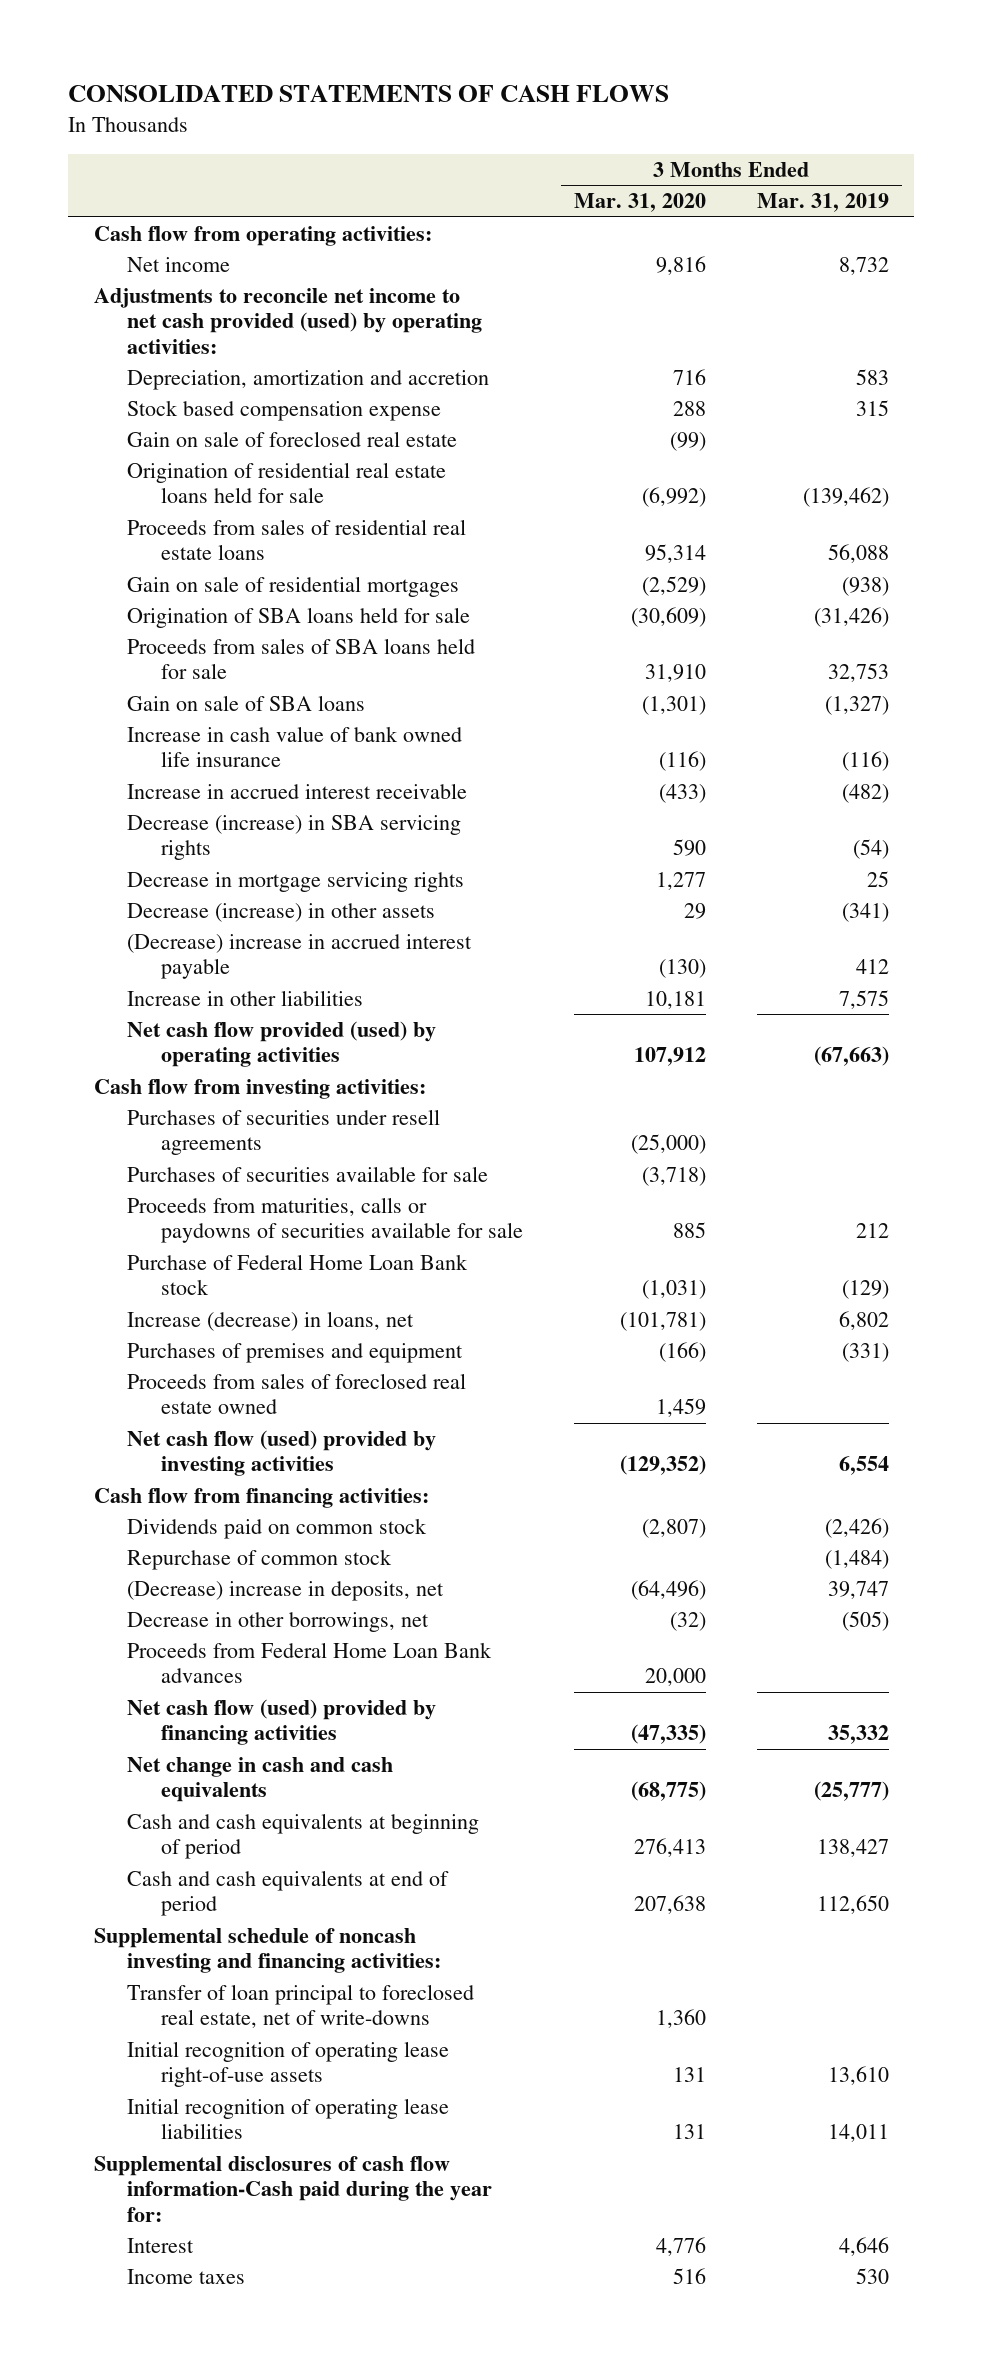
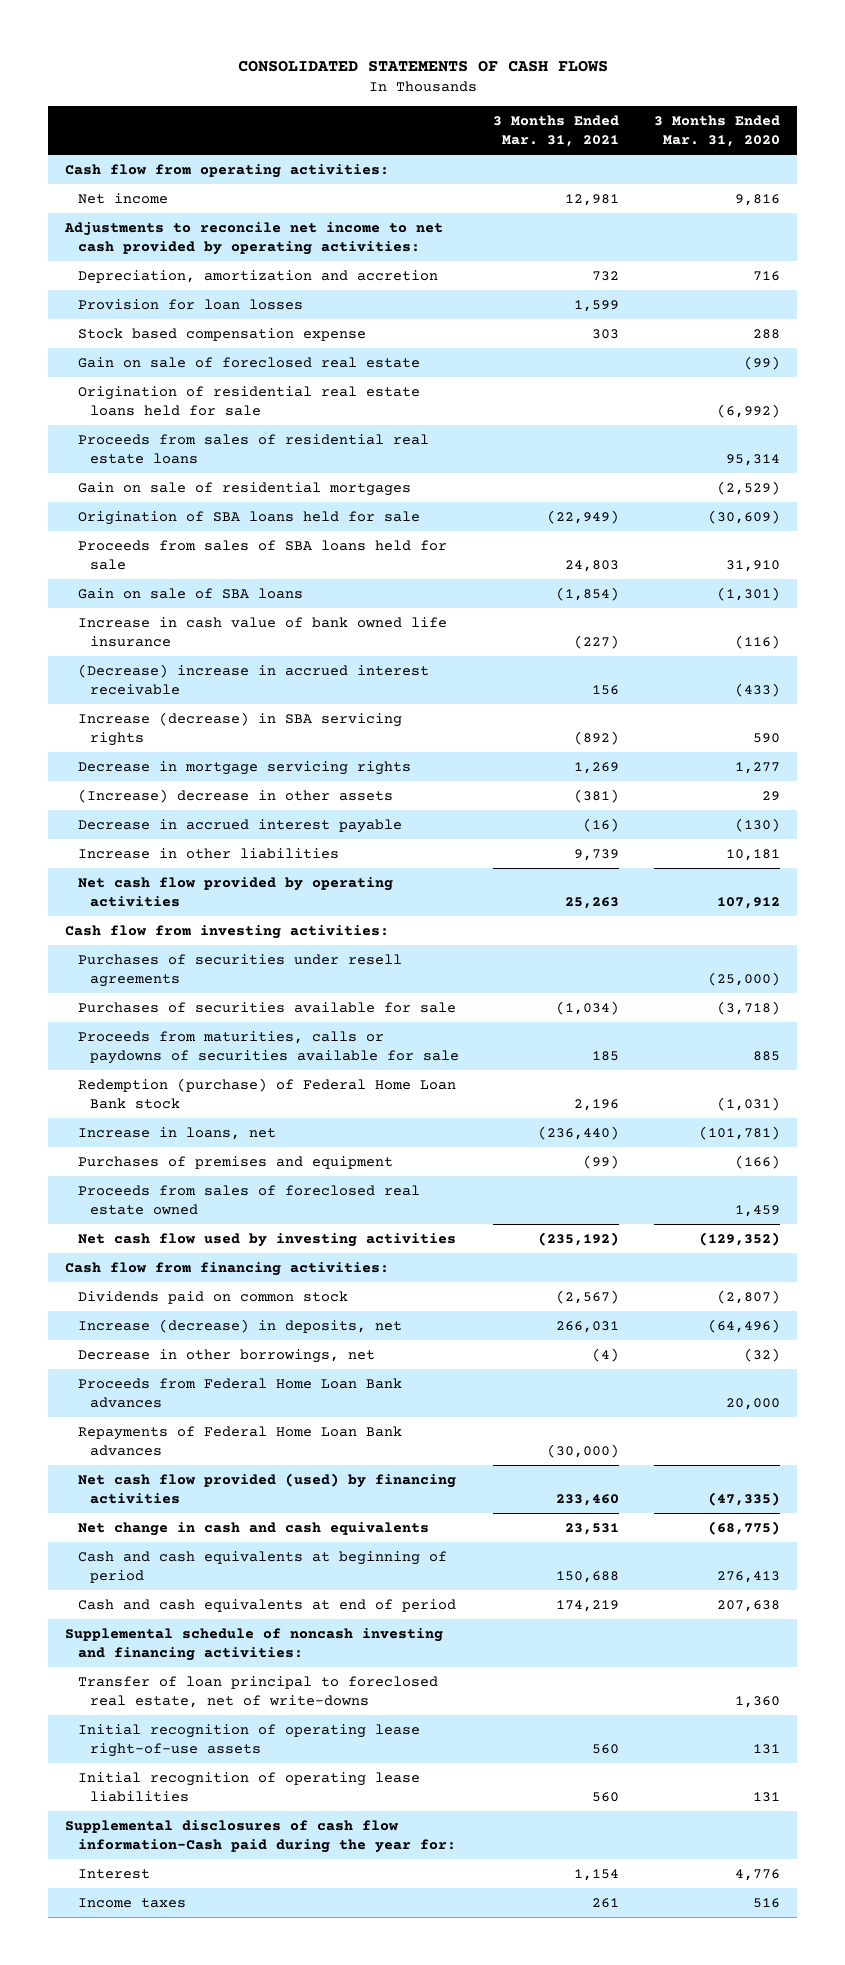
[756,193,889,213] Mar. 31, 2019 -> none
none -> [493,115,620,147] 3 Months Ended Mar. 31, 2021
[93,287,483,354] Adjustments to reconcile net income to net cash provided (used) by operating activities: -> [64,222,444,255] Adjustments to reconcile net income to net cash provided by operating activities:
none -> [77,299,303,311] Provision for loan losses
[127,782,468,799] Increase in accrued interest receivable -> [77,664,429,695] (Decrease) increase in accrued interest receivable
[127,814,462,861] Decrease (increase) in SBA servicing rights -> [77,712,402,746] Increase (decrease) in SBA servicing rights
[127,902,436,922] Decrease (increase) in other assets -> [77,789,393,804] (Increase) decrease in other assets
[127,933,473,980] (Decrease) increase in accrued interest payable -> [77,819,402,834] Decrease in accrued interest payable
[127,1020,437,1068] Net cash flow provided (used) by operating activities -> [77,877,393,907] Net cash flow provided by operating activities
[127,1253,469,1296] Purchase of Federal Home Loan Bank stock -> [77,1078,456,1109] Redemption (purchase) of Federal Home Loan Bank stock
[127,1310,415,1331] Increase (decrease) in loans, net -> [77,1127,276,1141] Increase in loans, net
[127,1429,437,1477] Net cash flow (used) provided by investing activities -> [77,1233,456,1248] Net cash flow used by investing activities
[127,1548,393,1570] Repurchase of common stock -> none
[127,1580,445,1601] (Decrease) increase in deposits, net -> [77,1319,402,1334] Increase (decrease) in deposits, net
none -> [77,1426,402,1456] Repayments of Federal Home Loan Bank advances
[127,1698,437,1746] Net cash flow (used) provided by financing activities -> [77,1473,456,1504] Net cash flow provided (used) by financing activities

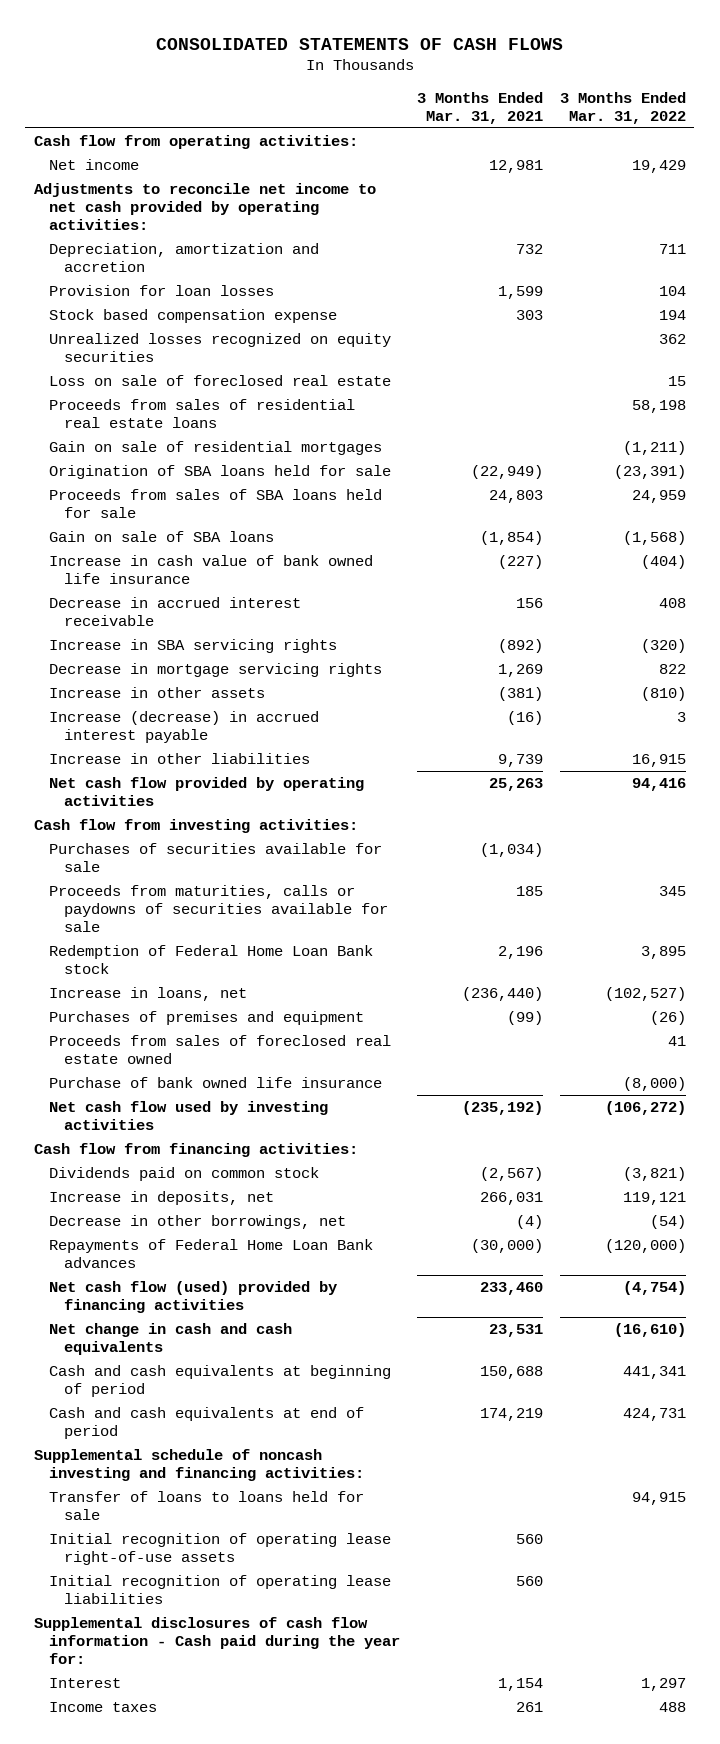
[653,115,780,147] 3 Months Ended Mar. 31, 2020 -> none
none -> [559,91,686,124] 3 Months Ended Mar. 31, 2022
[77,386,420,416] Origination of residential real estate loans held for sale -> none
none -> [49,332,392,362] Unrealized losses recognized on equity securities
[77,357,420,369] Gain on sale of foreclosed real estate -> [49,374,392,386] Loss on sale of foreclosed real estate
[77,664,429,695] (Decrease) increase in accrued interest receivable -> [49,596,302,626] Decrease in accrued interest receivable
[77,712,402,746] Increase (decrease) in SBA servicing rights -> [49,638,338,653] Increase in SBA servicing rights
[77,789,393,804] (Increase) decrease in other assets -> [49,686,266,698] Increase in other assets
[77,819,402,834] Decrease in accrued interest payable -> [49,710,320,743] Increase (decrease) in accrued interest payable
[77,954,402,987] Purchases of securities under resell agreements -> none
[77,1078,456,1109] Redemption (purchase) of Federal Home Loan Bank stock -> [49,944,374,974] Redemption of Federal Home Loan Bank stock
none -> [49,1076,383,1088] Purchase of bank owned life insurance
[77,1319,402,1334] Increase (decrease) in deposits, net -> [49,1190,275,1205] Increase in deposits, net
[77,1378,402,1408] Proceeds from Federal Home Loan Bank advances -> none
[77,1473,456,1504] Net cash flow provided (used) by financing activities -> [49,1280,338,1313] Net cash flow (used) provided by financing activities
[77,1676,438,1708] Transfer of loan principal to foreclosed real estate, net of write-downs -> none
none -> [49,1490,365,1520] Transfer of loans to loans held for sale
[65,1820,456,1853] Supplemental disclosures of cash flow information-Cash paid during the year for: -> [33,1616,401,1664] Supplemental disclosures of cash flow information - Cash paid during the year for:

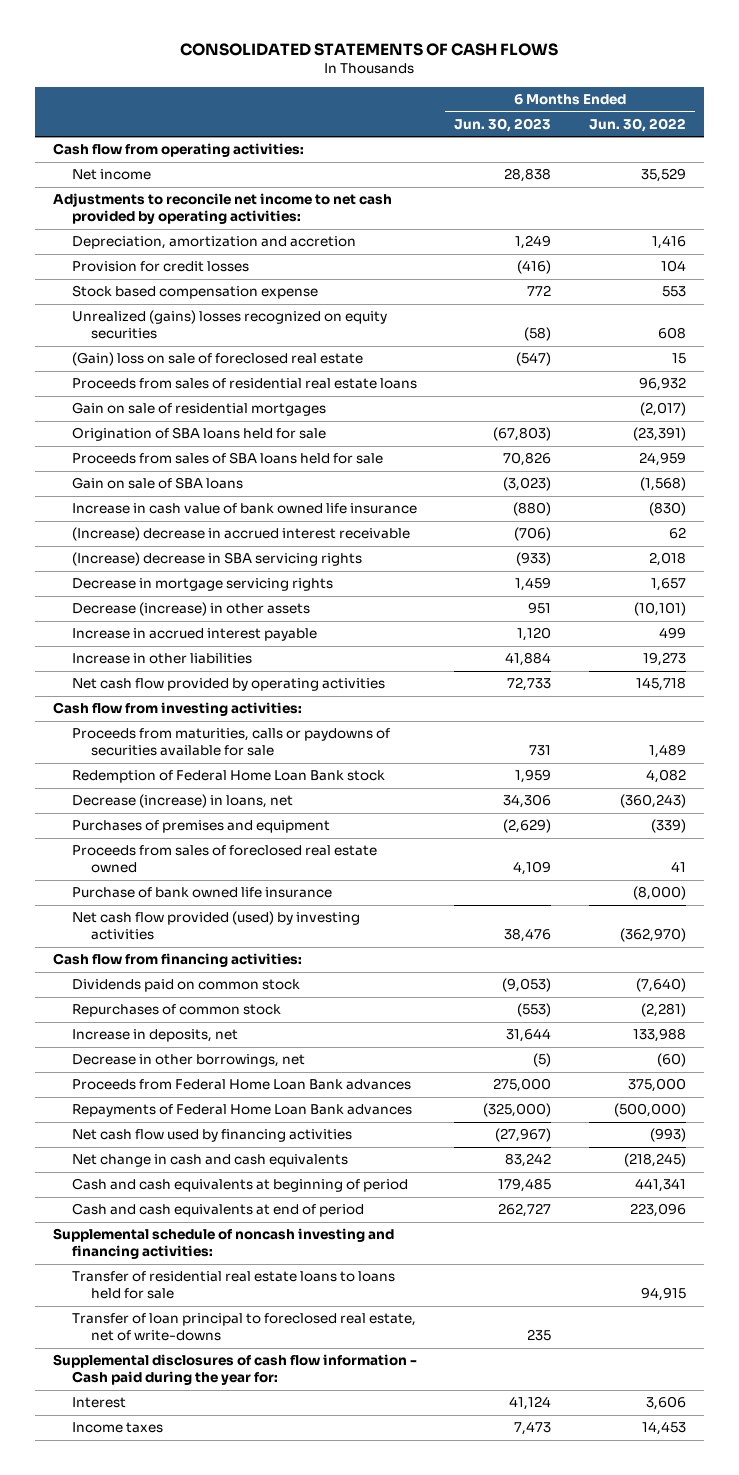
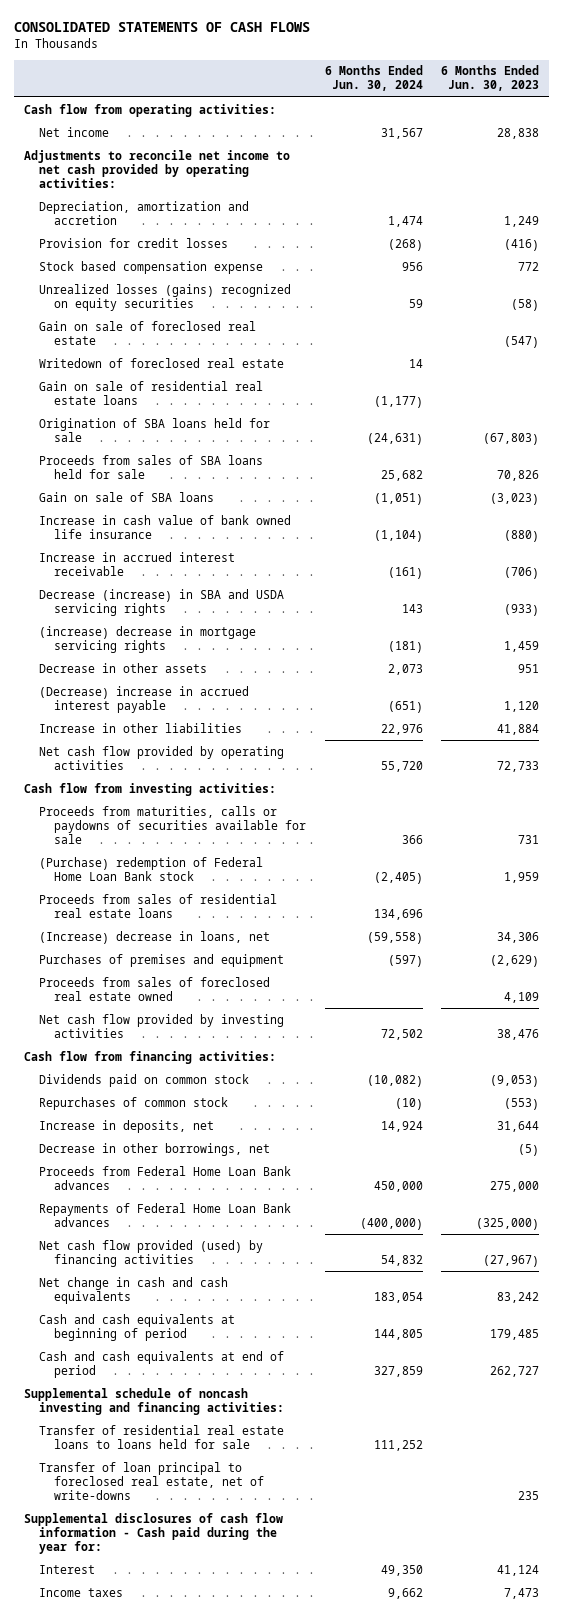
[588,117,686,132] Jun. 30, 2022 -> none
none -> [324,65,423,92] 6 Months Ended Jun. 30, 2024
[72,310,388,340] Unrealized (gains) losses recognized on equity securities -> [38,283,291,311] Unrealized losses (gains) recognized on equity securities
[72,352,364,367] (Gain) loss on sale of foreclosed real estate -> [38,320,256,345] Gain on sale of foreclosed real estate
none -> [38,357,284,368] Writedown of foreclosed real estate
[72,402,327,417] Gain on sale of residential mortgages -> [38,380,263,405] Gain on sale of residential real estate loans
[72,527,411,542] (Increase) decrease in accrued interest receivable -> [38,551,235,576] Increase in accrued interest receivable
[72,552,363,567] (Increase) decrease in SBA servicing rights -> [38,588,284,616] Decrease (increase) in SBA and USDA servicing rights
[72,578,334,592] Decrease in mortgage servicing rights -> [38,625,256,653] (increase) decrease in mortgage servicing rights
[72,602,311,617] Decrease (increase) in other assets -> [38,662,207,673] Decrease in other assets
[72,628,318,642] Increase in accrued interest payable -> [38,685,249,713] (Decrease) increase in accrued interest payable
[72,770,386,784] Redemption of Federal Home Loan Bank stock -> [38,856,263,881] (Purchase) redemption of Federal Home Loan Bank stock
[72,378,418,390] Proceeds from sales of residential real estate loans -> [38,893,277,918] Proceeds from sales of residential real estate loans
[72,794,294,809] Decrease (increase) in loans, net -> [38,930,270,944] (Increase) decrease in loans, net
[72,887,333,899] Purchase of bank owned life insurance -> none
[72,911,361,941] Net cash flow provided (used) by investing activities -> [38,1013,284,1038] Net cash flow provided by investing activities
[72,1129,353,1143] Net cash flow used by financing activities -> [38,1239,263,1267] Net cash flow provided (used) by financing activities

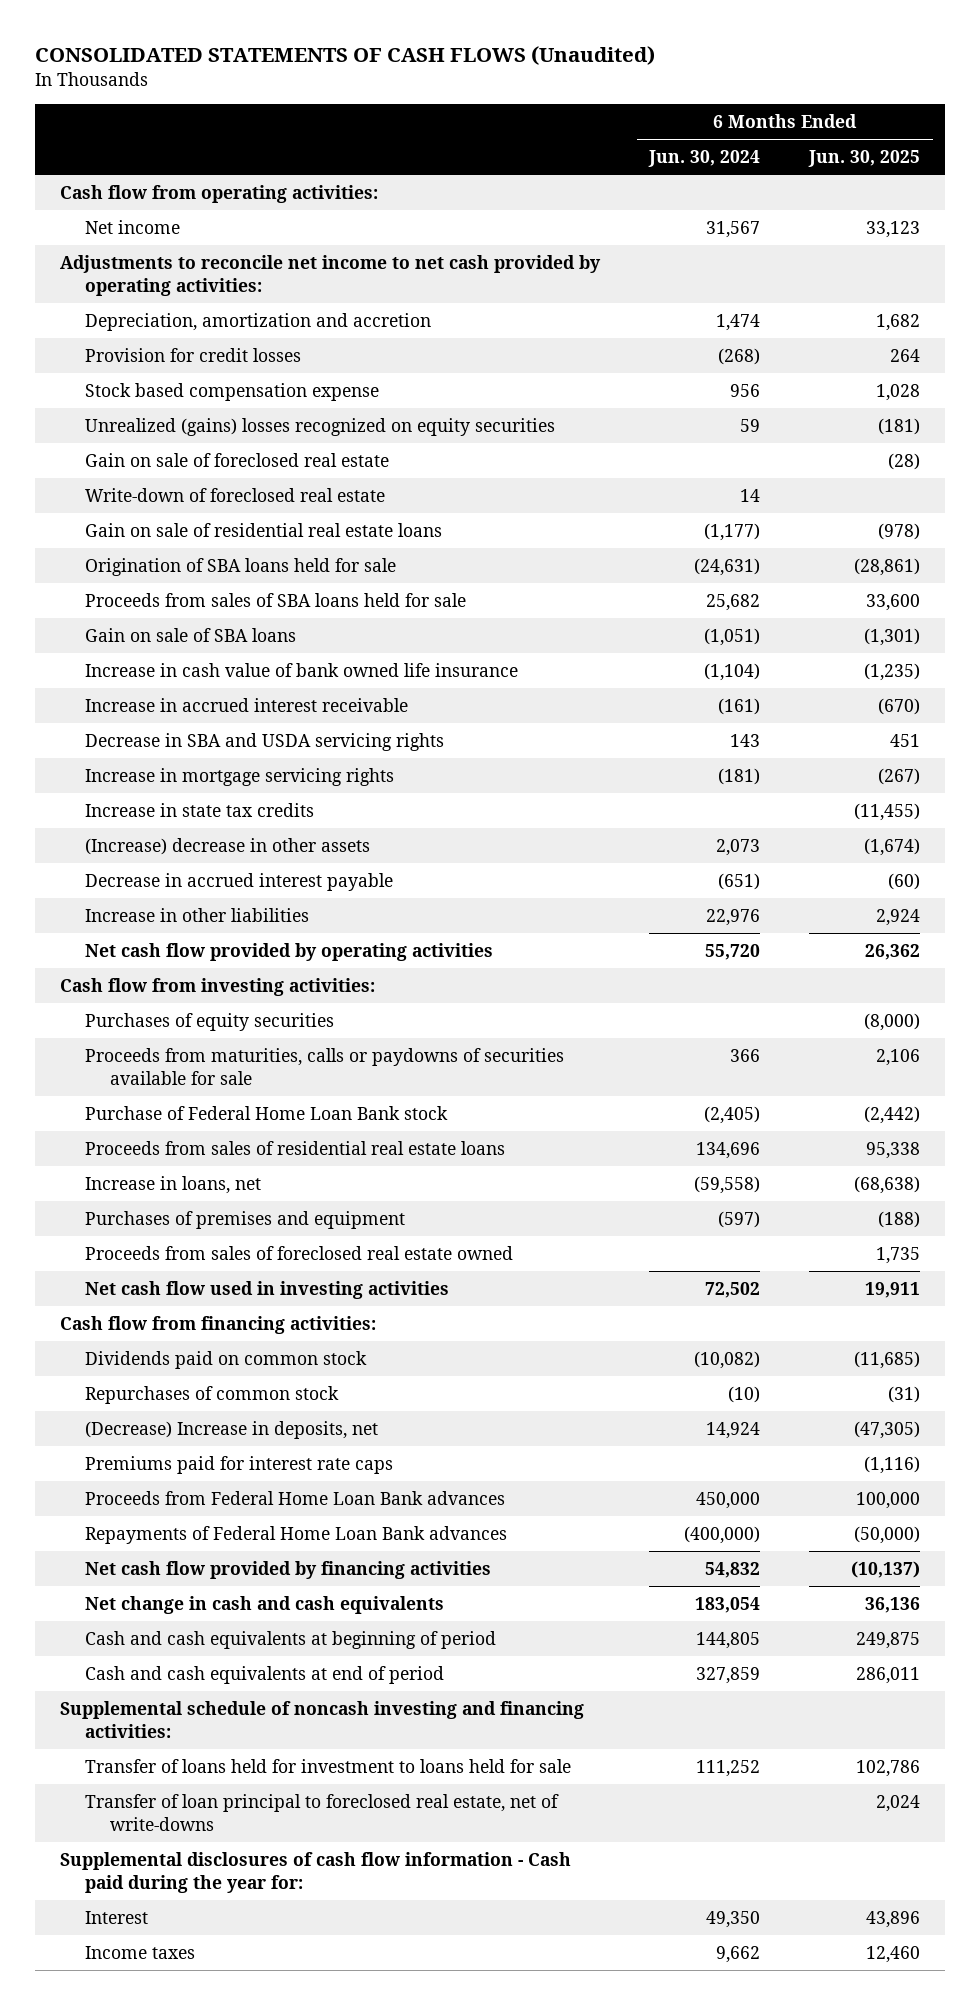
[14,22,311,33] CONSOLIDATED STATEMENTS OF CASH FLOWS -> [34,46,655,66] CONSOLIDATED STATEMENTS OF CASH FLOWS (Unaudited)
[441,65,540,92] 6 Months Ended Jun. 30, 2023 -> none
none -> [808,150,921,168] Jun. 30, 2025
[38,283,291,311] Unrealized losses (gains) recognized on equity securities -> [84,417,555,436] Unrealized (gains) losses recognized on equity securities
[38,357,284,368] Writedown of foreclosed real estate -> [84,487,385,502] Write-down of foreclosed real estate
[38,588,284,616] Decrease (increase) in SBA and USDA servicing rights -> [84,732,444,751] Decrease in SBA and USDA servicing rights
[38,625,256,653] (increase) decrease in mortgage servicing rights -> [84,767,394,786] Increase in mortgage servicing rights
none -> [84,802,314,817] Increase in state tax credits
[38,662,207,673] Decrease in other assets -> [84,837,370,855] (Increase) decrease in other assets
[38,685,249,713] (Decrease) increase in accrued interest payable -> [84,872,393,891] Decrease in accrued interest payable
none -> [84,1012,334,1031] Purchases of equity securities
[38,856,263,881] (Purchase) redemption of Federal Home Loan Bank stock -> [84,1105,448,1120] Purchase of Federal Home Loan Bank stock
[38,930,270,944] (Increase) decrease in loans, net -> [84,1175,261,1194] Increase in loans, net
[38,1013,284,1038] Net cash flow provided by investing activities -> [84,1280,449,1299] Net cash flow used in investing activities
[38,1142,270,1156] Decrease in other borrowings, net -> none
[38,1119,214,1133] Increase in deposits, net -> [84,1420,378,1439] (Decrease) Increase in deposits, net
none -> [84,1455,393,1474] Premiums paid for interest rate caps
[38,1239,263,1267] Net cash flow provided (used) by financing activities -> [84,1560,491,1579] Net cash flow provided by financing activities
[38,1424,284,1449] Transfer of residential real estate loans to loans held for sale -> [84,1758,571,1773] Transfer of loans held for investment to loans held for sale

